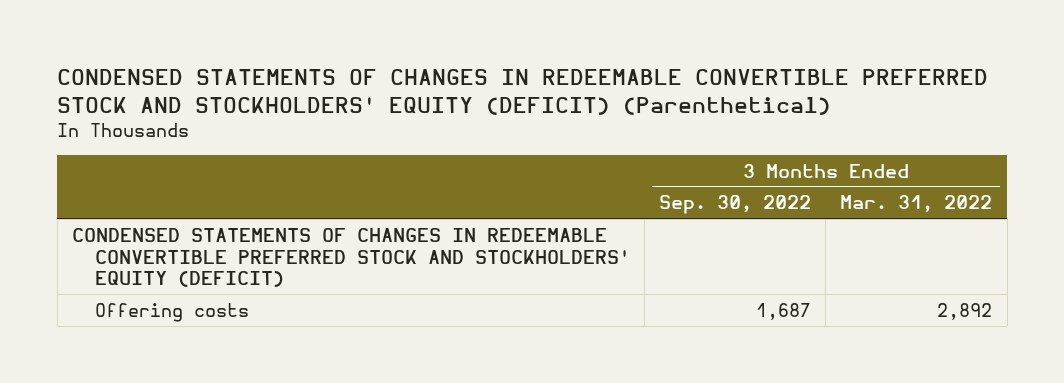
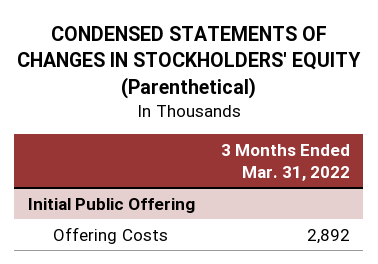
[57,68,989,115] CONDENSED STATEMENTS OF CHANGES IN REDEEMABLE CONVERTIBLE PREFERRED STOCK AND STOCKHOLDERS' EQUITY (DEFICIT) (Parenthetical) -> [16,25,361,99] CONDENSED STATEMENTS OF CHANGES IN STOCKHOLDERS' EQUITY (Parenthetical)
[659,195,812,215] Sep. 30, 2022 -> none
[71,227,630,288] CONDENSED STATEMENTS OF CHANGES IN REDEEMABLE CONVERTIBLE PREFERRED STOCK AND STOCKHOLDERS' EQUITY (DEFICIT) -> none
none -> [27,197,195,213] Initial Public Offering
[94,302,249,322] Offering costs -> [53,226,169,244] Offering Costs

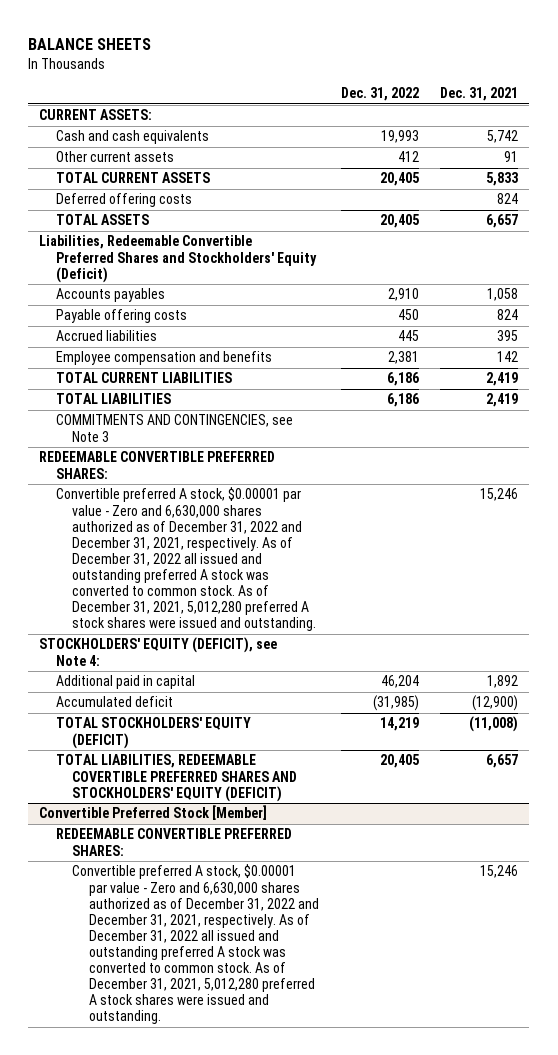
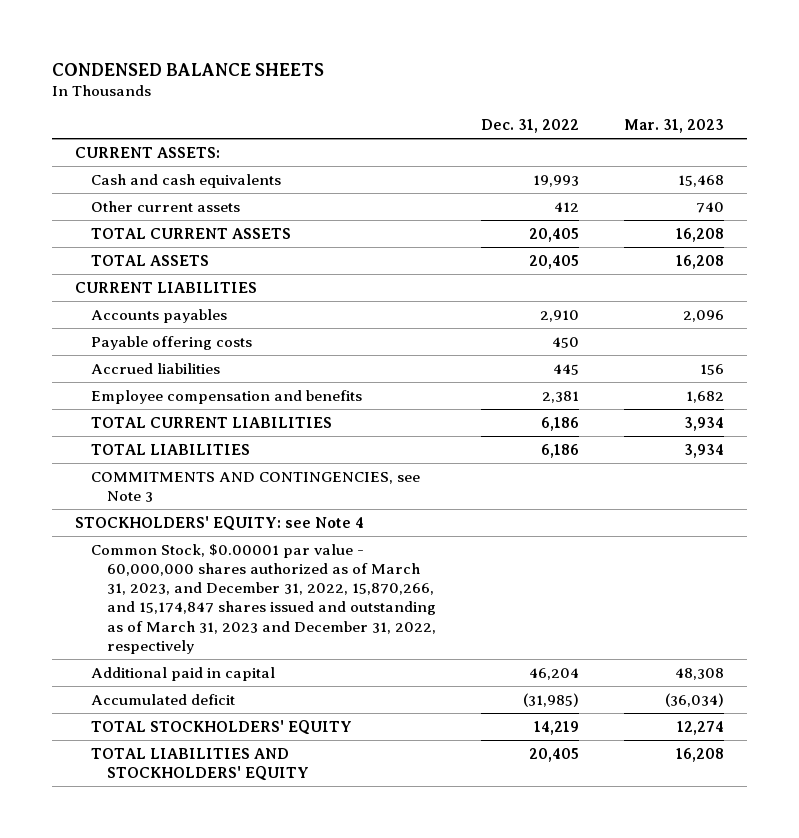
[28,37,152,50] BALANCE SHEETS -> [52,62,325,76] CONDENSED BALANCE SHEETS
[440,87,519,102] Dec. 31, 2021 -> none
none -> [624,119,725,134] Mar. 31, 2023
[55,193,192,208] Deferred offering costs -> none
[39,235,317,283] Liabilities, Redeemable Convertible Preferred Shares and Stockholders' Equity (Deficit) -> none
none -> [74,281,257,293] CURRENT LIABILITIES
[39,451,276,479] REDEEMABLE CONVERTIBLE PREFERRED SHARES: -> none
[55,487,317,632] Convertible preferred A stock, $0.00001 par value - Zero and 6,630,000 shares authorized as of December 31, 2022 and December 31, 2021, respectively. As of December 31, 2022 all issued and outstanding preferred A stock was converted to common stock. As of December 31, 2021, 5,012,280 preferred A stock shares were issued and outstanding. -> none
[39,637,278,666] STOCKHOLDERS' EQUITY (DEFICIT), see Note 4: -> [74,515,364,531] STOCKHOLDERS' EQUITY: see Note 4
none -> [90,543,437,654] Common Stock, $0.00001 par value - 60,000,000 shares authorized as of March 31, 2023, and December 31, 2022, 15,870,266, and 15,174,847 shares issued and outstanding as of March 31, 2023 and December 31, 2022, respectively
[39,805,268,821] Convertible Preferred Stock [Member] -> none
[55,828,292,856] REDEEMABLE CONVERTIBLE PREFERRED SHARES: -> none
[72,864,319,1025] Convertible preferred A stock, $0.00001 par value - Zero and 6,630,000 shares authorized as of December 31, 2022 and December 31, 2021, respectively. As of December 31, 2022 all issued and outstanding preferred A stock was converted to common stock. As of December 31, 2021, 5,012,280 preferred A stock shares were issued and outstanding. -> none
[55,717,251,749] TOTAL STOCKHOLDERS' EQUITY (DEFICIT) -> [90,719,352,735] TOTAL STOCKHOLDERS' EQUITY
[55,754,298,802] TOTAL LIABILITIES, REDEEMABLE COVERTIBLE PREFERRED SHARES AND STOCKHOLDERS' EQUITY (DEFICIT) -> [90,747,310,781] TOTAL LIABILITIES AND STOCKHOLDERS' EQUITY

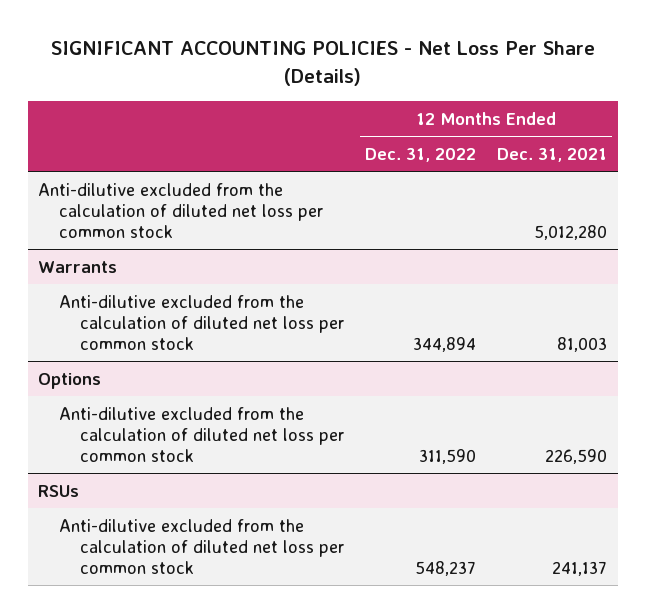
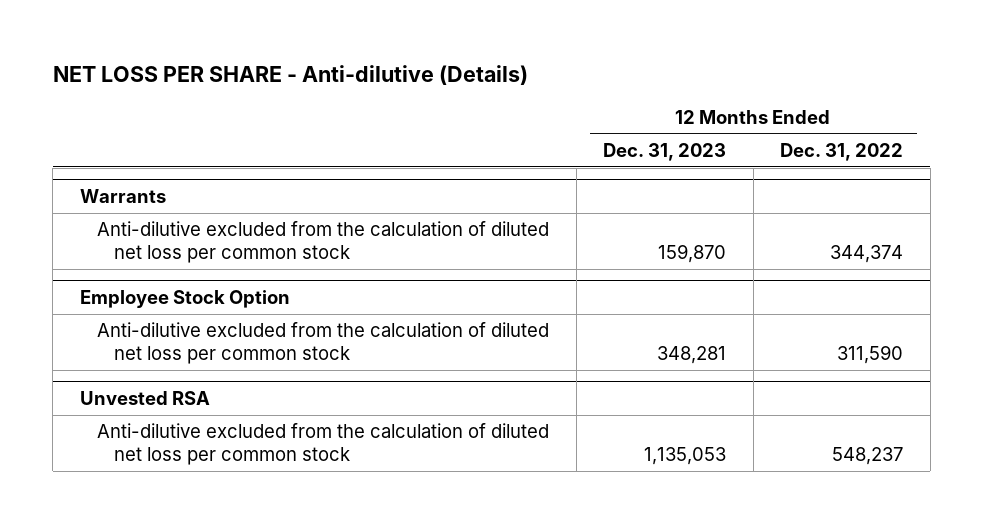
[50,41,595,86] SIGNIFICANT ACCOUNTING POLICIES - Net Loss Per Share (Details) -> [52,64,528,85] NET LOSS PER SHARE - Anti-dilutive (Details)
[497,147,608,162] Dec. 31, 2021 -> none
none -> [603,143,727,162] Dec. 31, 2023
[38,182,323,238] Anti-dilutive excluded from the calculation of diluted net loss per common stock -> none
[412,336,476,352] 344,894 -> [830,244,904,263] 344,374
[38,372,102,389] Options -> [79,289,290,308] Employee Stock Option
[38,484,80,497] RSUs -> [79,390,210,405] Unvested RSA

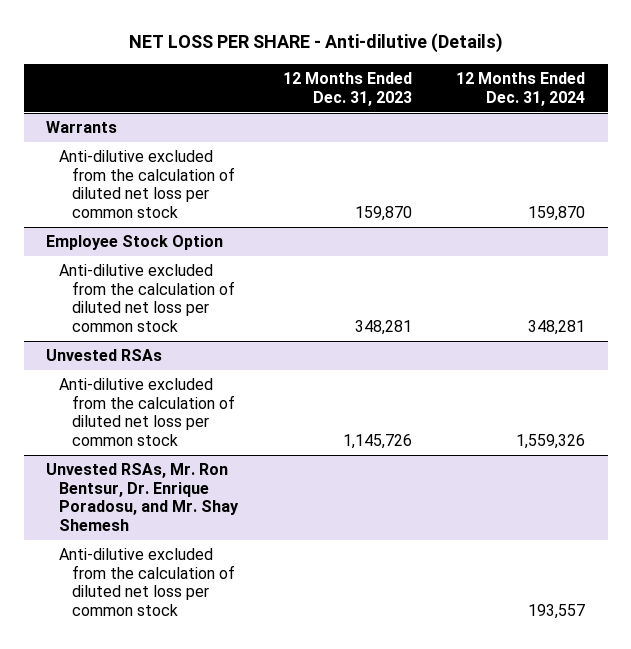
[780,143,904,162] Dec. 31, 2022 -> none
none -> [456,72,586,106] 12 Months Ended Dec. 31, 2024
[79,390,210,405] Unvested RSA -> [45,349,162,362] Unvested RSAs
[644,446,727,465] 1,135,053 -> [342,433,412,449] 1,145,726
none -> [45,463,240,531] Unvested RSAs, Mr. Ron Bentsur, Dr. Enrique Poradosu, and Mr. Shay Shemesh
none -> [59,548,236,616] Anti-dilutive excluded from the calculation of diluted net loss per common stock

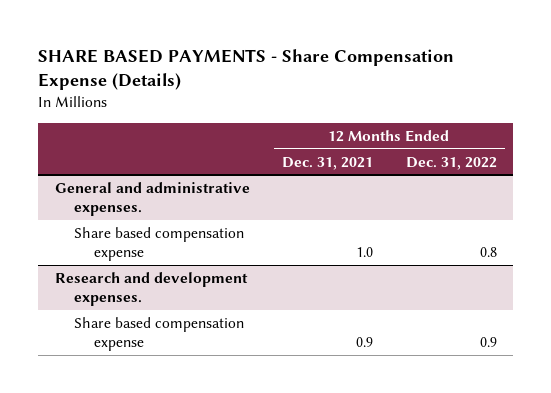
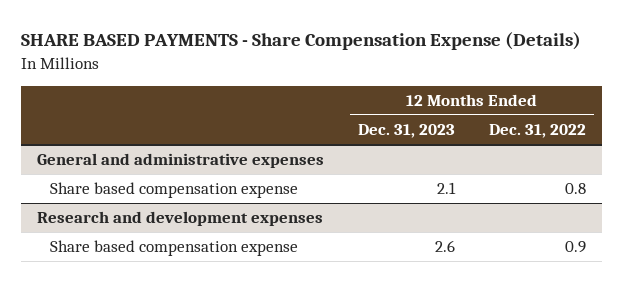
[282,156,374,170] Dec. 31, 2021 -> none
none -> [358,124,456,139] Dec. 31, 2023
[54,181,250,217] General and administrative expenses. -> [37,153,325,169] General and administrative expenses
[54,271,248,307] Research and development expenses. -> [37,211,324,227] Research and development expenses

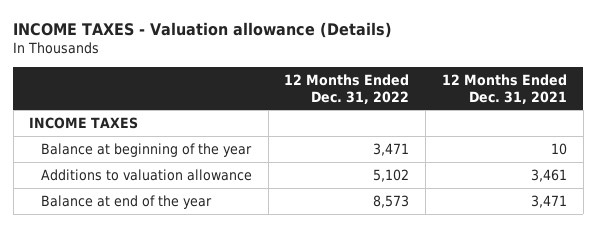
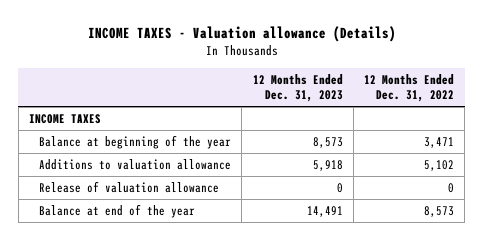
[442,74,568,104] 12 Months Ended Dec. 31, 2021 -> none
none -> [252,73,343,103] 12 Months Ended Dec. 31, 2023
none -> [39,181,220,194] Release of valuation allowance

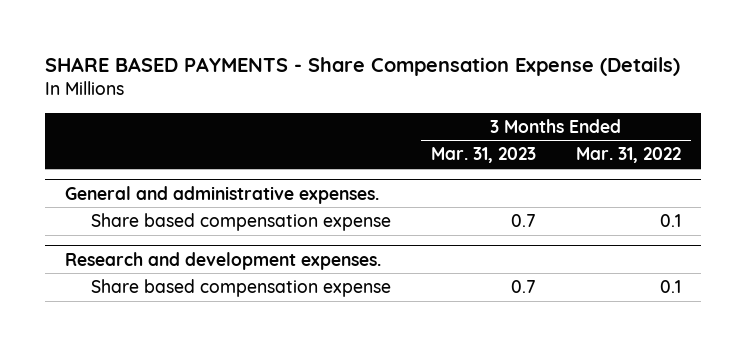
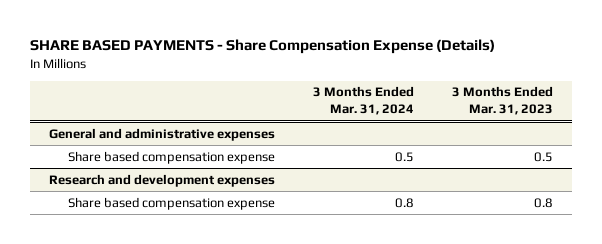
[576,147,682,164] Mar. 31, 2022 -> none
none -> [313,86,415,116] 3 Months Ended Mar. 31, 2024
[64,185,379,204] General and administrative expenses. -> [48,127,275,141] General and administrative expenses
[510,214,536,228] 0.7 -> [534,151,554,162] 0.5
[64,251,381,270] Research and development expenses. -> [48,173,275,187] Research and development expenses
[510,280,536,294] 0.7 -> [534,197,554,208] 0.8

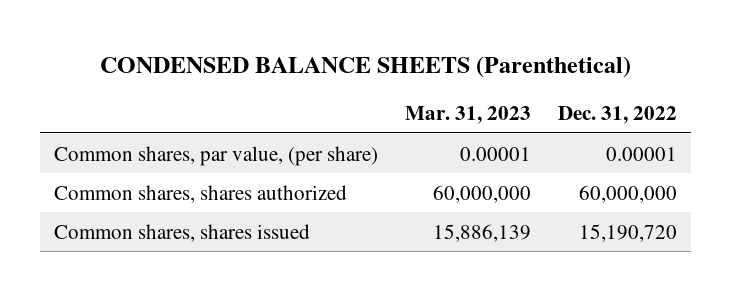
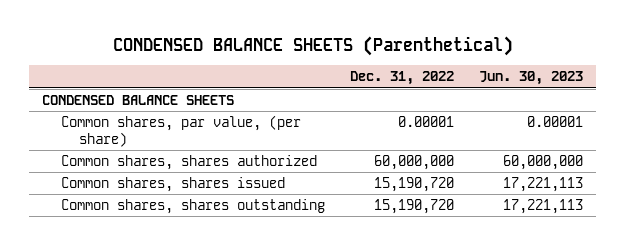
[405,106,532,125] Mar. 31, 2023 -> none
none -> [479,71,584,86] Jun. 30, 2023
none -> [41,94,234,105] CONDENSED BALANCE SHEETS
none -> [60,198,325,214] Common shares, shares outstanding

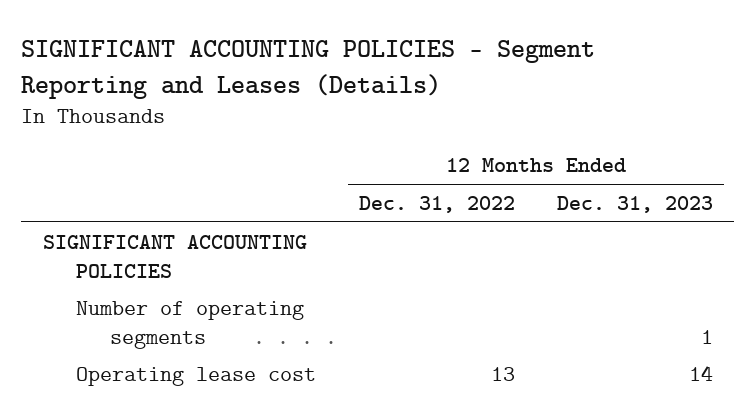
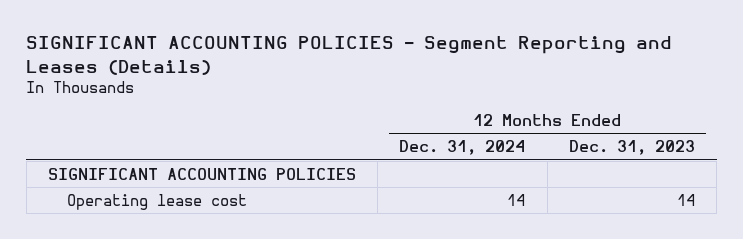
[358,195,515,213] Dec. 31, 2022 -> none
none -> [399,140,526,156] Dec. 31, 2024
[76,300,305,349] Number of operating segments -> none

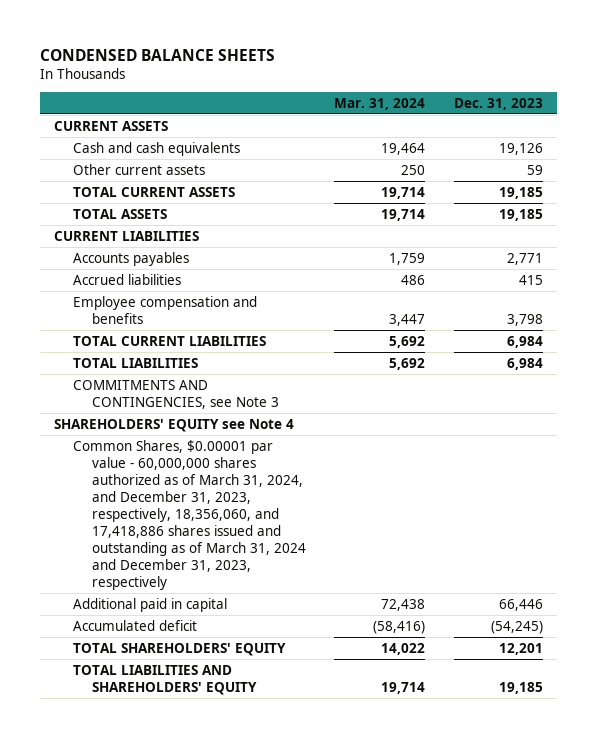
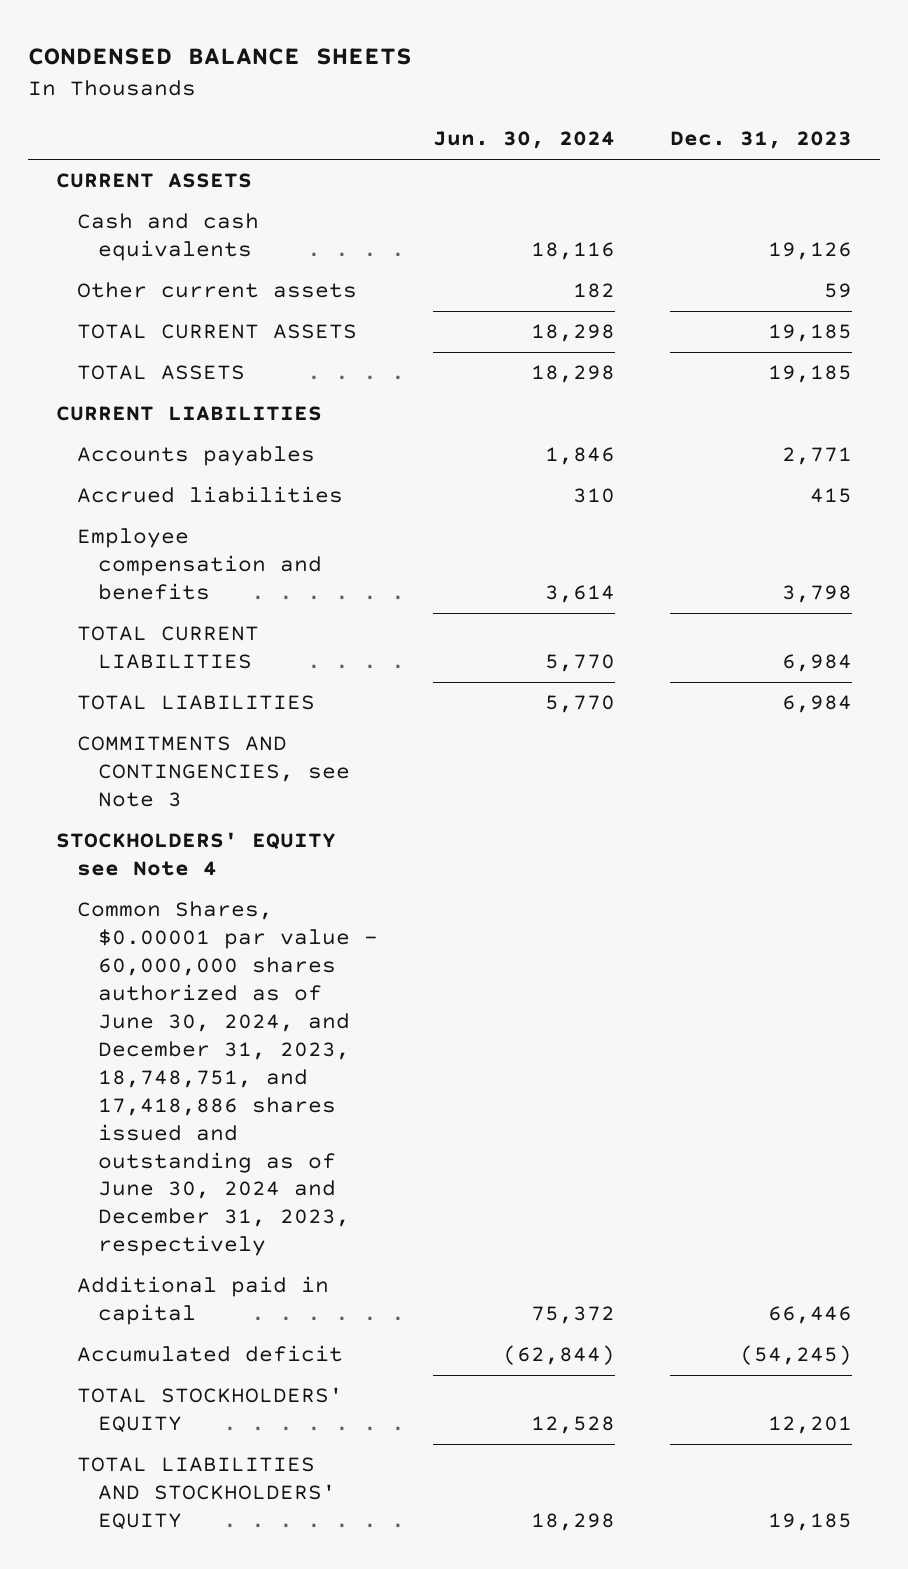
[334,97,426,110] Mar. 31, 2024 -> none
none -> [432,131,615,150] Jun. 30, 2024
[54,418,295,432] SHAREHOLDERS' EQUITY see Note 4 -> [56,832,337,877] STOCKHOLDERS' EQUITY see Note 4
[73,439,307,590] Common Shares, $0.00001 par value - 60,000,000 shares authorized as of March 31, 2024, and December 31, 2023, respectively, 18,356,060, and 17,418,886 shares issued and outstanding as of March 31, 2024 and December 31, 2023, respectively -> [76,901,378,1257] Common Shares, $0.00001 par value - 60,000,000 shares authorized as of June 30, 2024, and December 31, 2023, 18,748,751, and 17,418,886 shares issued and outstanding as of June 30, 2024 and December 31, 2023, respectively
[73,642,287,656] TOTAL SHAREHOLDERS' EQUITY -> [76,1387,343,1434] TOTAL STOCKHOLDERS' EQUITY
[73,664,258,695] TOTAL LIABILITIES AND SHAREHOLDERS' EQUITY -> [76,1457,336,1531] TOTAL LIABILITIES AND STOCKHOLDERS' EQUITY

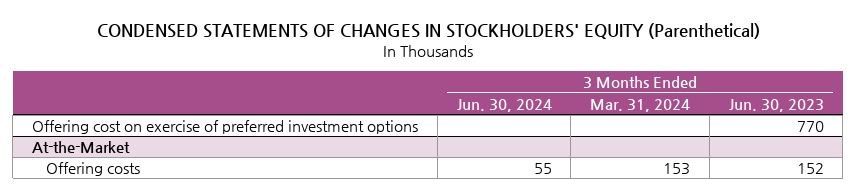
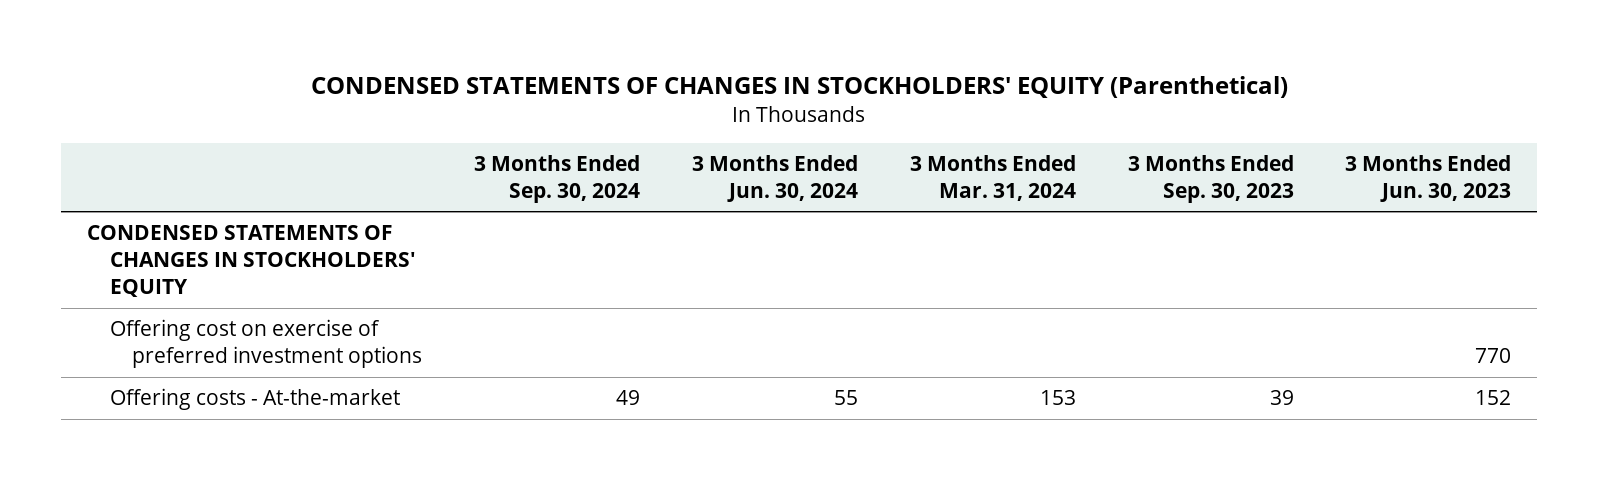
none -> [473,154,640,203] 3 Months Ended Sep. 30, 2024
none -> [1127,154,1294,203] 3 Months Ended Sep. 30, 2023
none -> [87,225,416,298] CONDENSED STATEMENTS OF CHANGES IN STOCKHOLDERS' EQUITY
[32,140,131,153] At-the-Market -> none
[46,161,141,176] Offering costs -> [109,388,400,411] Offering costs - At-the-market

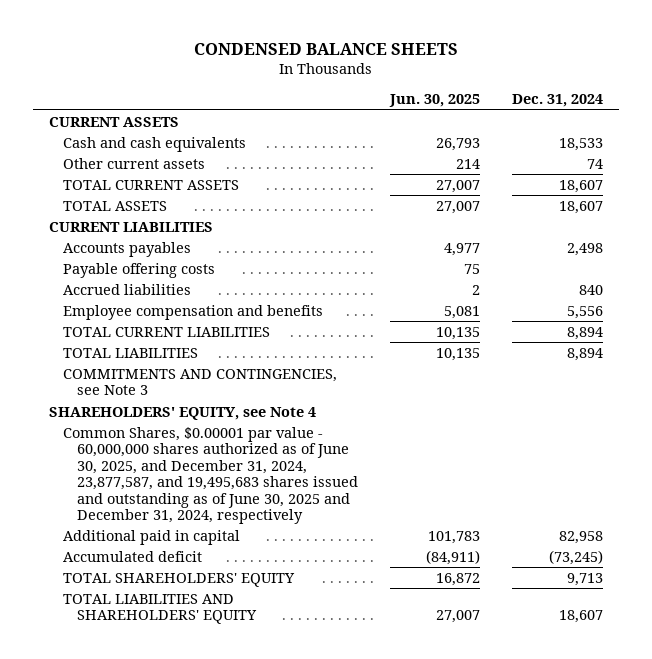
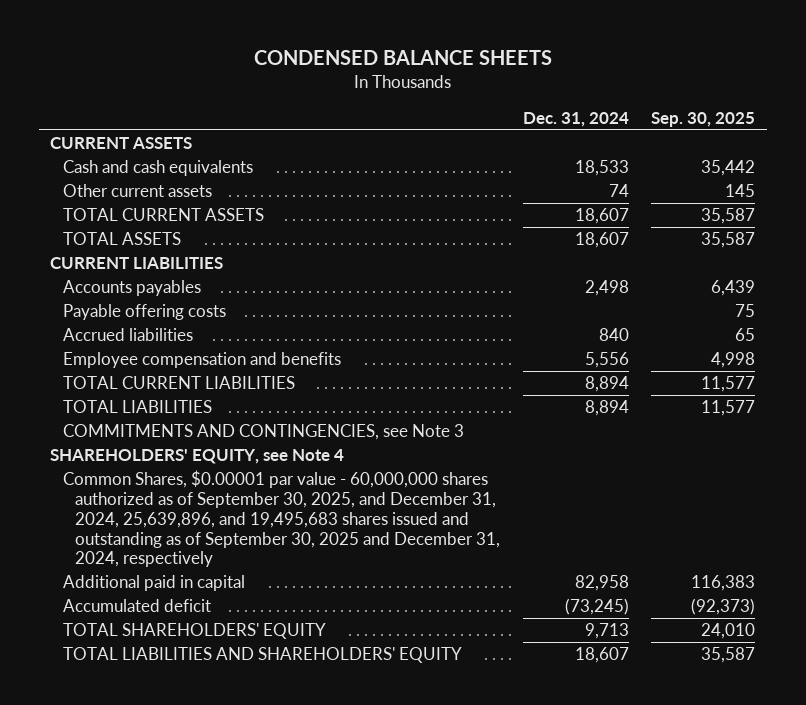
[388,94,480,108] Jun. 30, 2025 -> none
none -> [651,111,756,127] Sep. 30, 2025
[62,426,358,525] Common Shares, $0.00001 par value - 60,000,000 shares authorized as of June 30, 2025, and December 31, 2024, 23,877,587, and 19,495,683 shares issued and outstanding as of June 30, 2025 and December 31, 2024, respectively -> [62,470,501,568] Common Shares, $0.00001 par value - 60,000,000 shares authorized as of September 30, 2025, and December 31, 2024, 25,639,896, and 19,495,683 shares issued and outstanding as of September 30, 2025 and December 31, 2024, respectively

